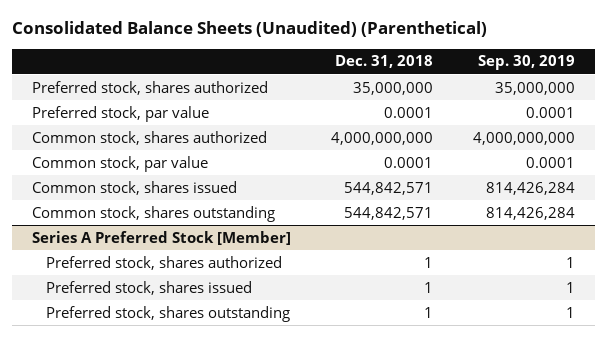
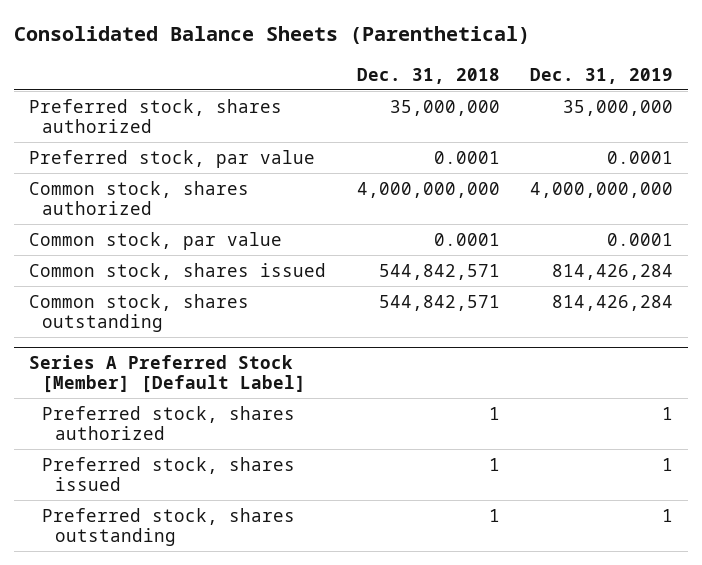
[11,21,487,38] Consolidated Balance Sheets (Unaudited) (Parenthetical) -> [14,26,531,45] Consolidated Balance Sheets (Parenthetical)
[477,55,575,71] Sep. 30, 2019 -> none
none -> [530,67,674,84] Dec. 31, 2019
[31,230,291,245] Series A Preferred Stock [Member] -> [29,354,307,394] Series A Preferred Stock [Member] [Default Label]

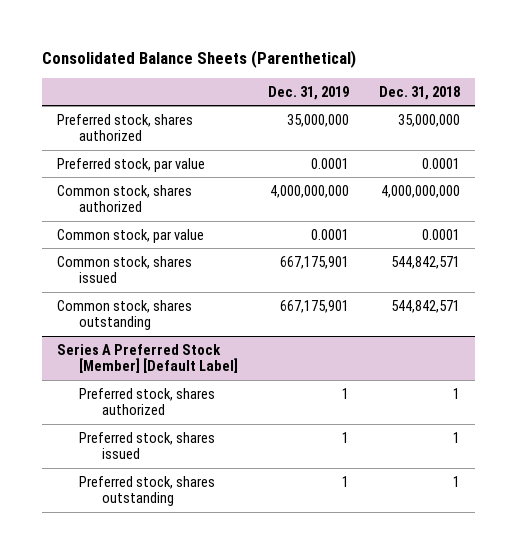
[552,263,674,280] 814,426,284 -> [280,255,350,269] 667,175,901
[552,294,674,311] 814,426,284 -> [280,299,350,313] 667,175,901

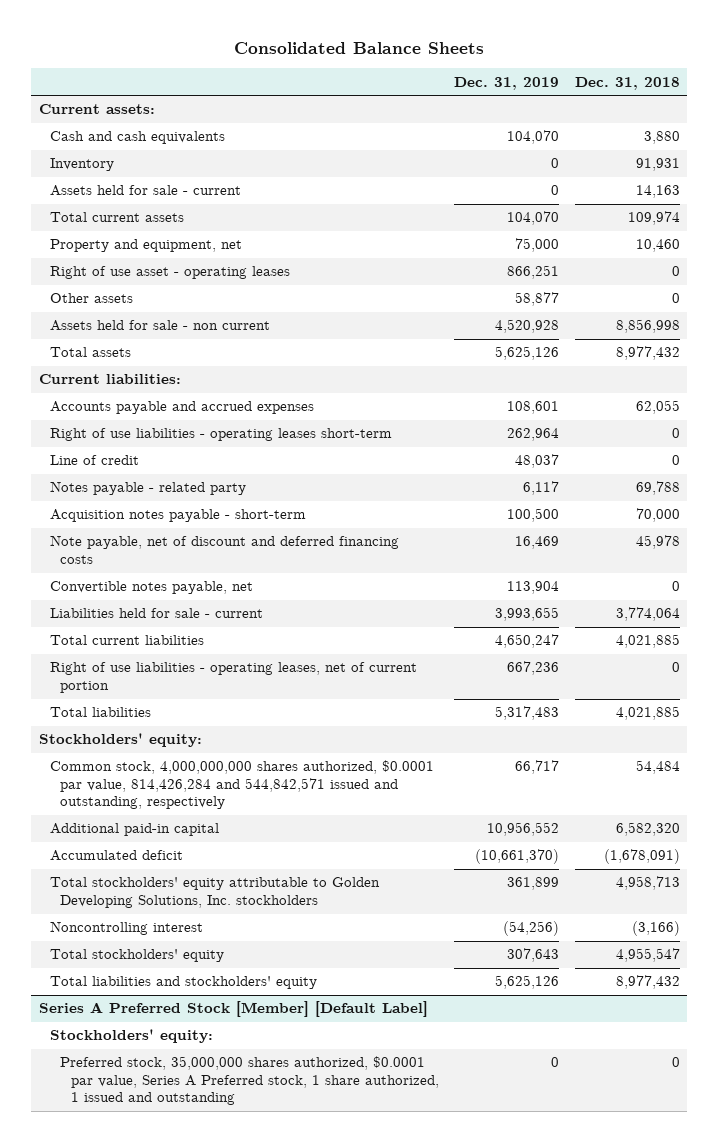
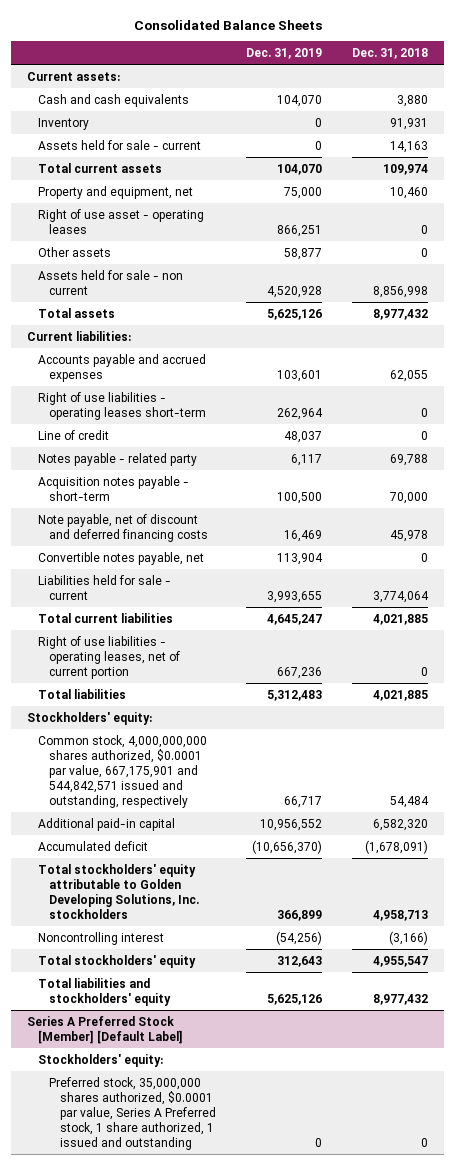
[507,401,560,415] 108,601 -> [277,369,323,382] 103,601
[495,634,560,649] 4,650,247 -> [267,613,323,625] 4,645,247
[495,706,560,721] 5,317,483 -> [267,689,323,701] 5,312,483
[49,760,434,810] Common stock, 4,000,000,000 shares authorized, $0.0001 par value, 814,426,284 and 544,842,571 issued and outstanding, respectively -> [37,734,207,808] Common stock, 4,000,000,000 shares authorized, $0.0001 par value, 667,175,901 and 544,842,571 issued and outstanding, respectively
[475,849,560,865] (10,661,370) -> [252,839,323,854] (10,656,370)
[507,877,560,891] 361,899 -> [277,909,323,921] 366,899
[507,948,560,963] 307,643 -> [277,955,323,967] 312,643

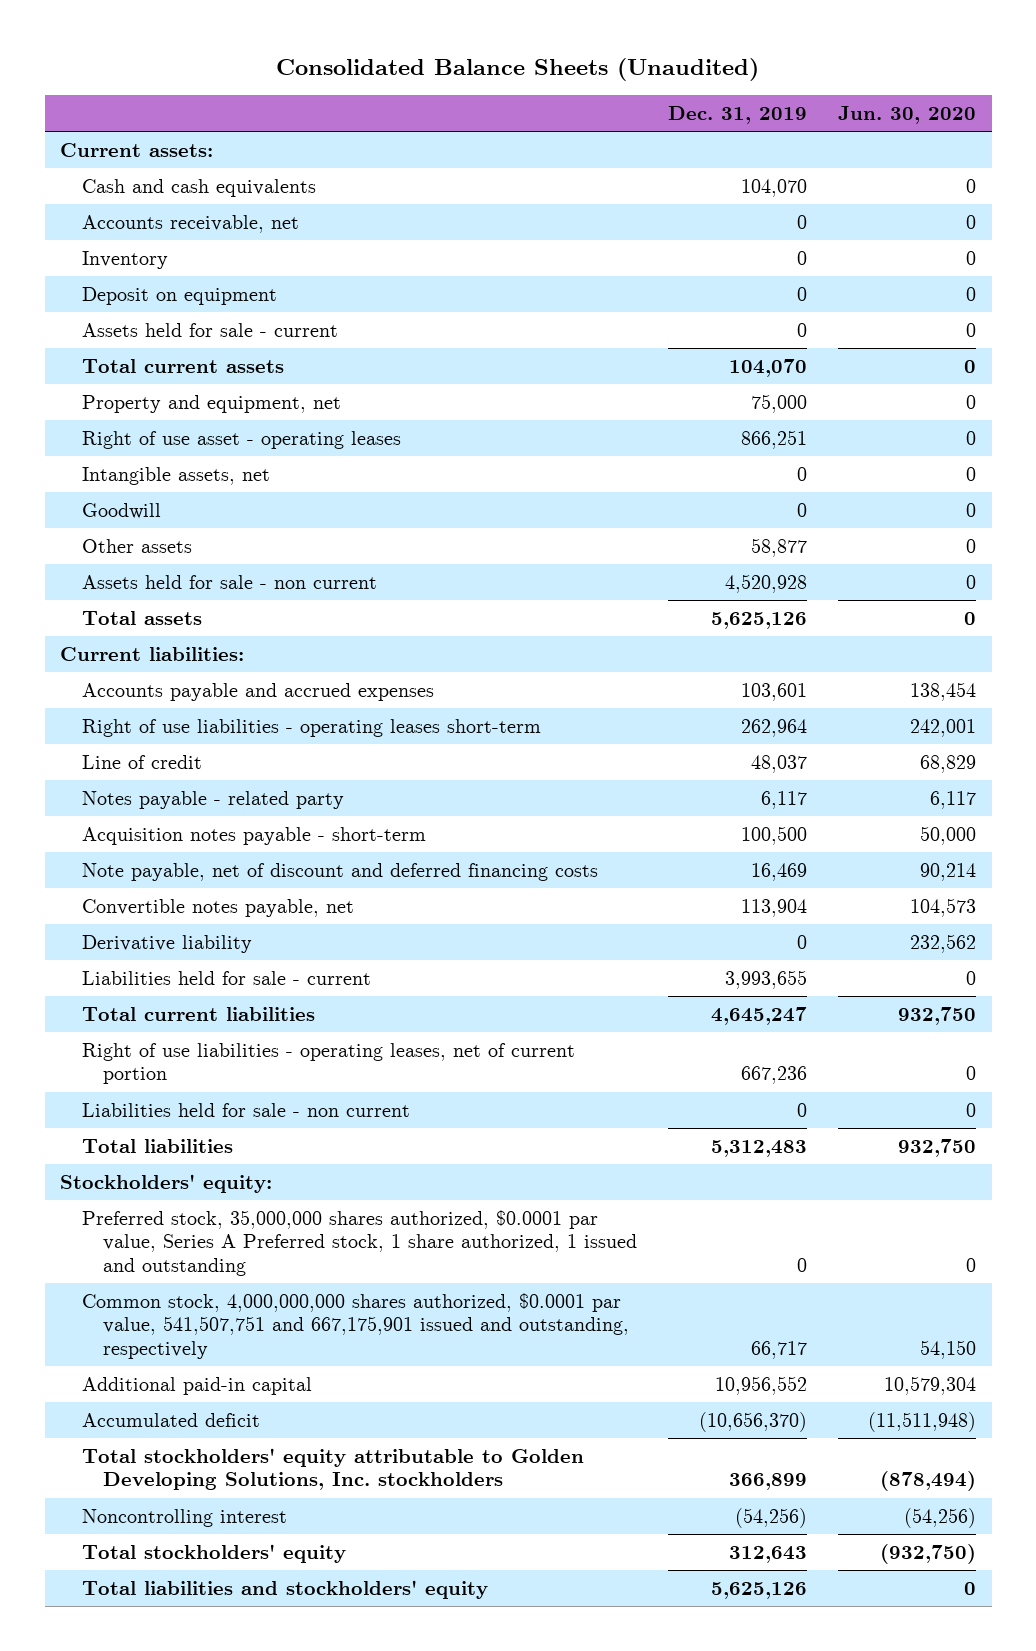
[133,19,322,30] Consolidated Balance Sheets -> [276,58,760,82] Consolidated Balance Sheets (Unaudited)
[352,48,429,60] Dec. 31, 2018 -> none
none -> [838,106,977,125] Jun. 30, 2020
none -> [81,214,299,233] Accounts receivable, net
none -> [81,286,277,305] Deposit on equipment
none -> [81,466,270,485] Intangible assets, net
none -> [81,502,161,519] Goodwill
none -> [81,934,252,953] Derivative liability
none -> [81,1102,410,1117] Liabilities held for sale - non current
none -> [81,1209,637,1277] Preferred stock, 35,000,000 shares authorized, $0.0001 par value, Series A Preferred stock, 1 share authorized, 1 issued and outstanding
[37,734,207,808] Common stock, 4,000,000,000 shares authorized, $0.0001 par value, 667,175,901 and 544,842,571 issued and outstanding, respectively -> [81,1292,629,1360] Common stock, 4,000,000,000 shares authorized, $0.0001 par value, 541,507,751 and 667,175,901 issued and outstanding, respectively
[26,1015,183,1044] Series A Preferred Stock [Member] [Default Label] -> none
[37,1053,163,1067] Stockholders' equity: -> none
[48,1076,216,1150] Preferred stock, 35,000,000 shares authorized, $0.0001 par value, Series A Preferred stock, 1 share authorized, 1 issued and outstanding -> none

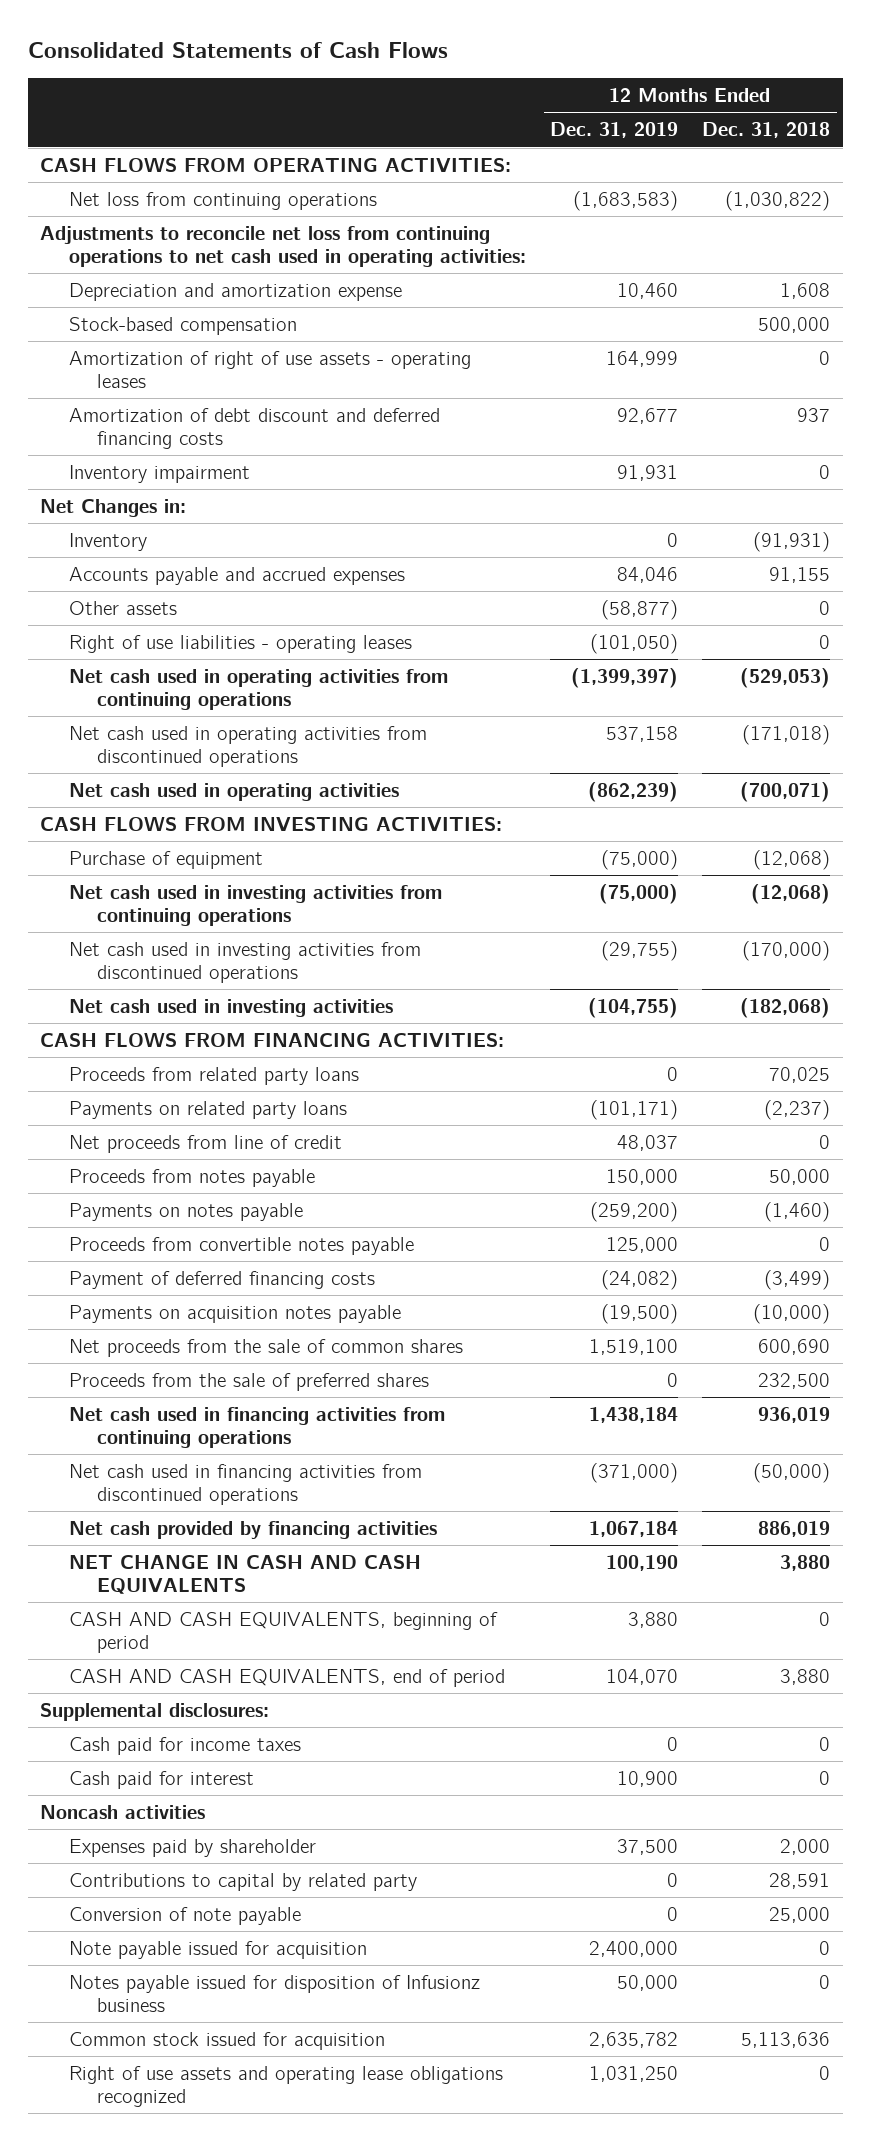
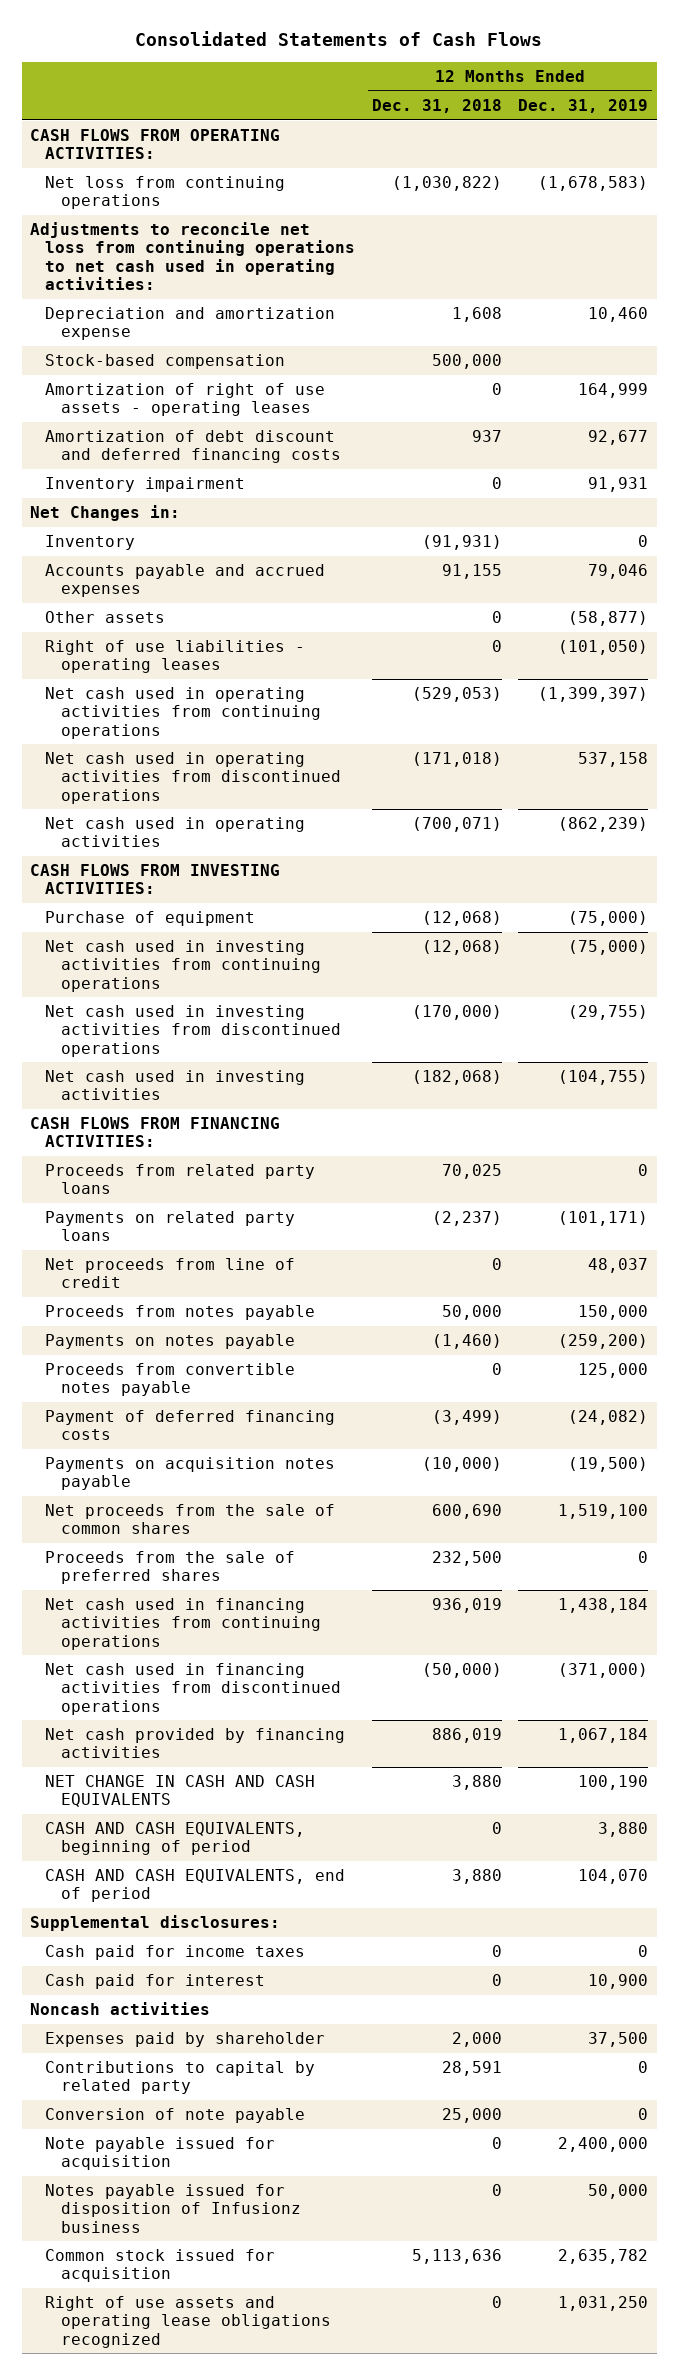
[573,190,679,211] (1,683,583) -> [538,176,649,192] (1,678,583)
[617,566,679,583] 84,046 -> [588,564,649,580] 79,046

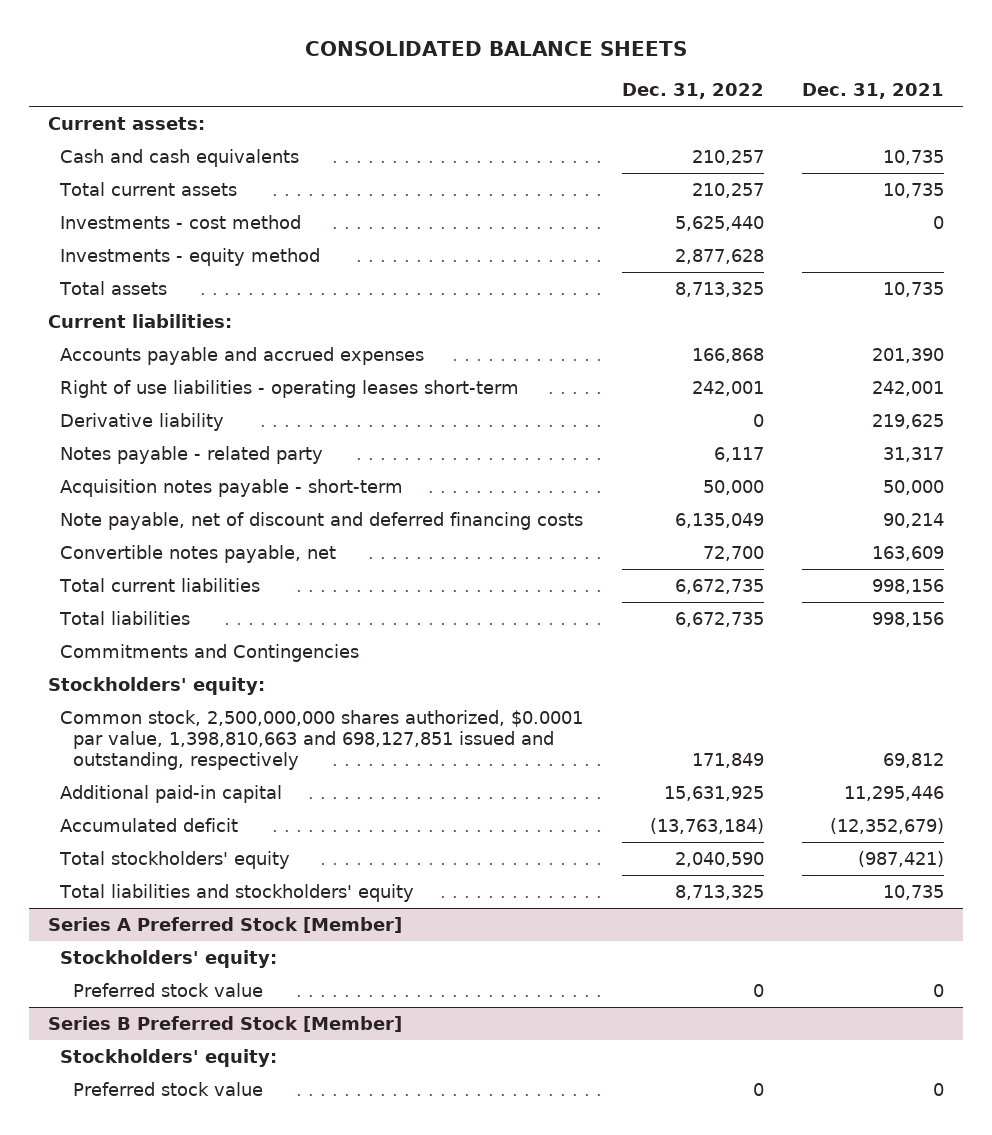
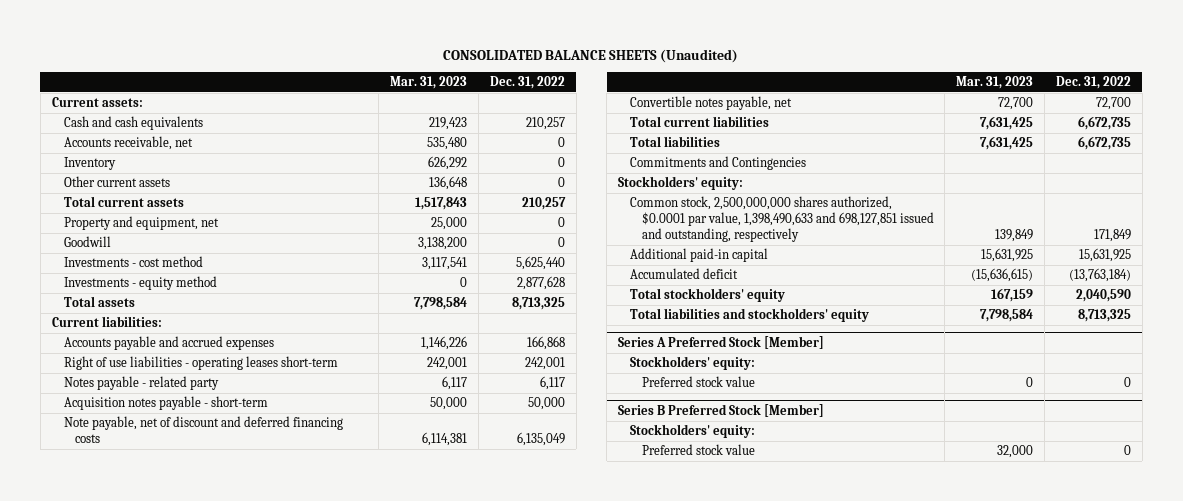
[304,40,687,56] CONSOLIDATED BALANCE SHEETS -> [443,48,739,63] CONSOLIDATED BALANCE SHEETS (Unaudited)
[801,83,944,100] Dec. 31, 2021 -> none
none -> [389,75,467,89] Mar. 31, 2023
none -> [63,136,193,151] Accounts receivable, net
none -> [63,157,116,171] Inventory
none -> [63,176,170,188] Other current assets
none -> [63,216,219,231] Property and equipment, net
none -> [63,236,111,248] Goodwill
[60,413,225,432] Derivative liability -> none
[60,710,584,770] Common stock, 2,500,000,000 shares authorized, $0.0001 par value, 1,398,810,663 and 698,127,851 issued and outstanding, respectively -> [629,196,934,242] Common stock, 2,500,000,000 shares authorized, $0.0001 par value, 1,398,490,633 and 698,127,851 issued and outstanding, respectively

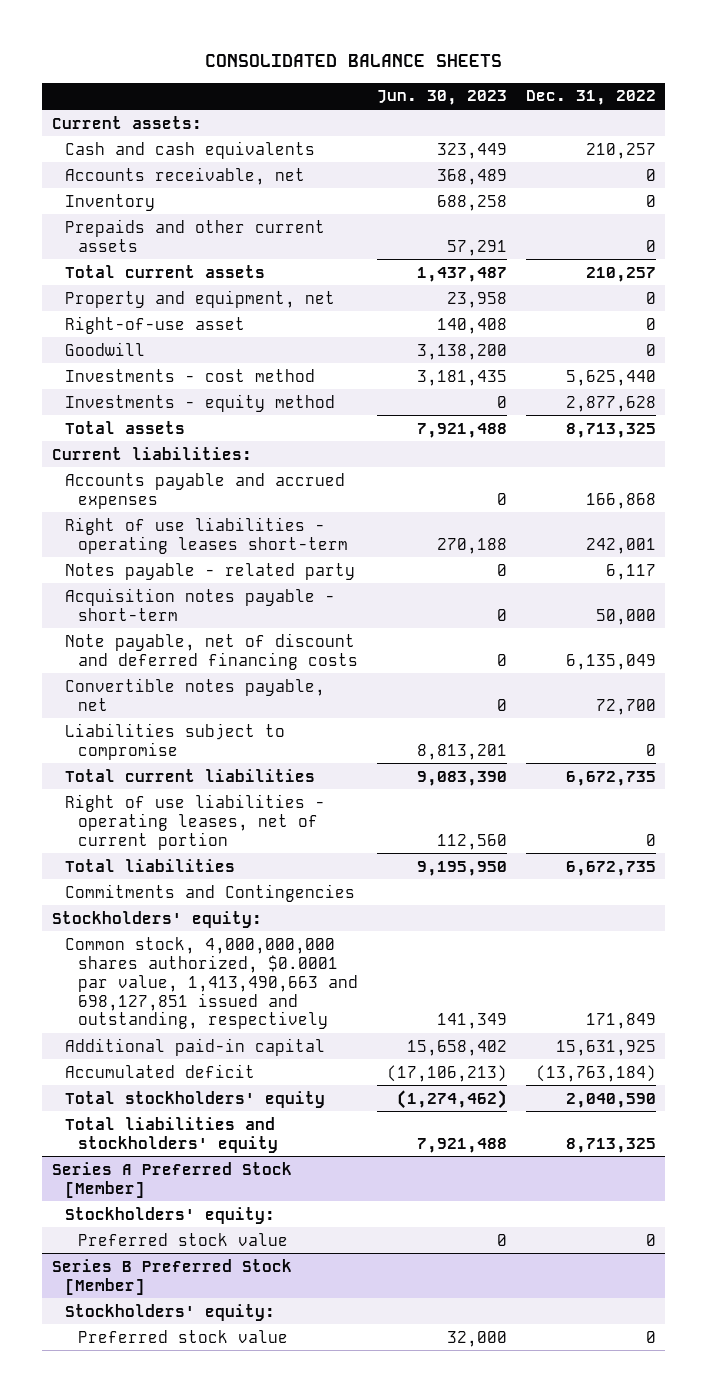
[443,48,739,63] CONSOLIDATED BALANCE SHEETS (Unaudited) -> [204,53,502,67] CONSOLIDATED BALANCE SHEETS
[389,75,467,89] Mar. 31, 2023 -> none
none -> [376,90,507,106] Jun. 30, 2023
[63,176,170,188] Other current assets -> [64,218,325,252] Prepaids and other current assets
none -> [64,315,245,334] Right-of-use asset
none -> [64,722,285,760] Liabilities subject to compromise
none -> [64,793,325,850] Right of use liabilities - operating leases, net of current portion
[629,196,934,242] Common stock, 2,500,000,000 shares authorized, $0.0001 par value, 1,398,490,633 and 698,127,851 issued and outstanding, respectively -> [64,936,358,1030] Common stock, 4,000,000,000 shares authorized, $0.0001 par value, 1,413,490,663 and 698,127,851 issued and outstanding, respectively

